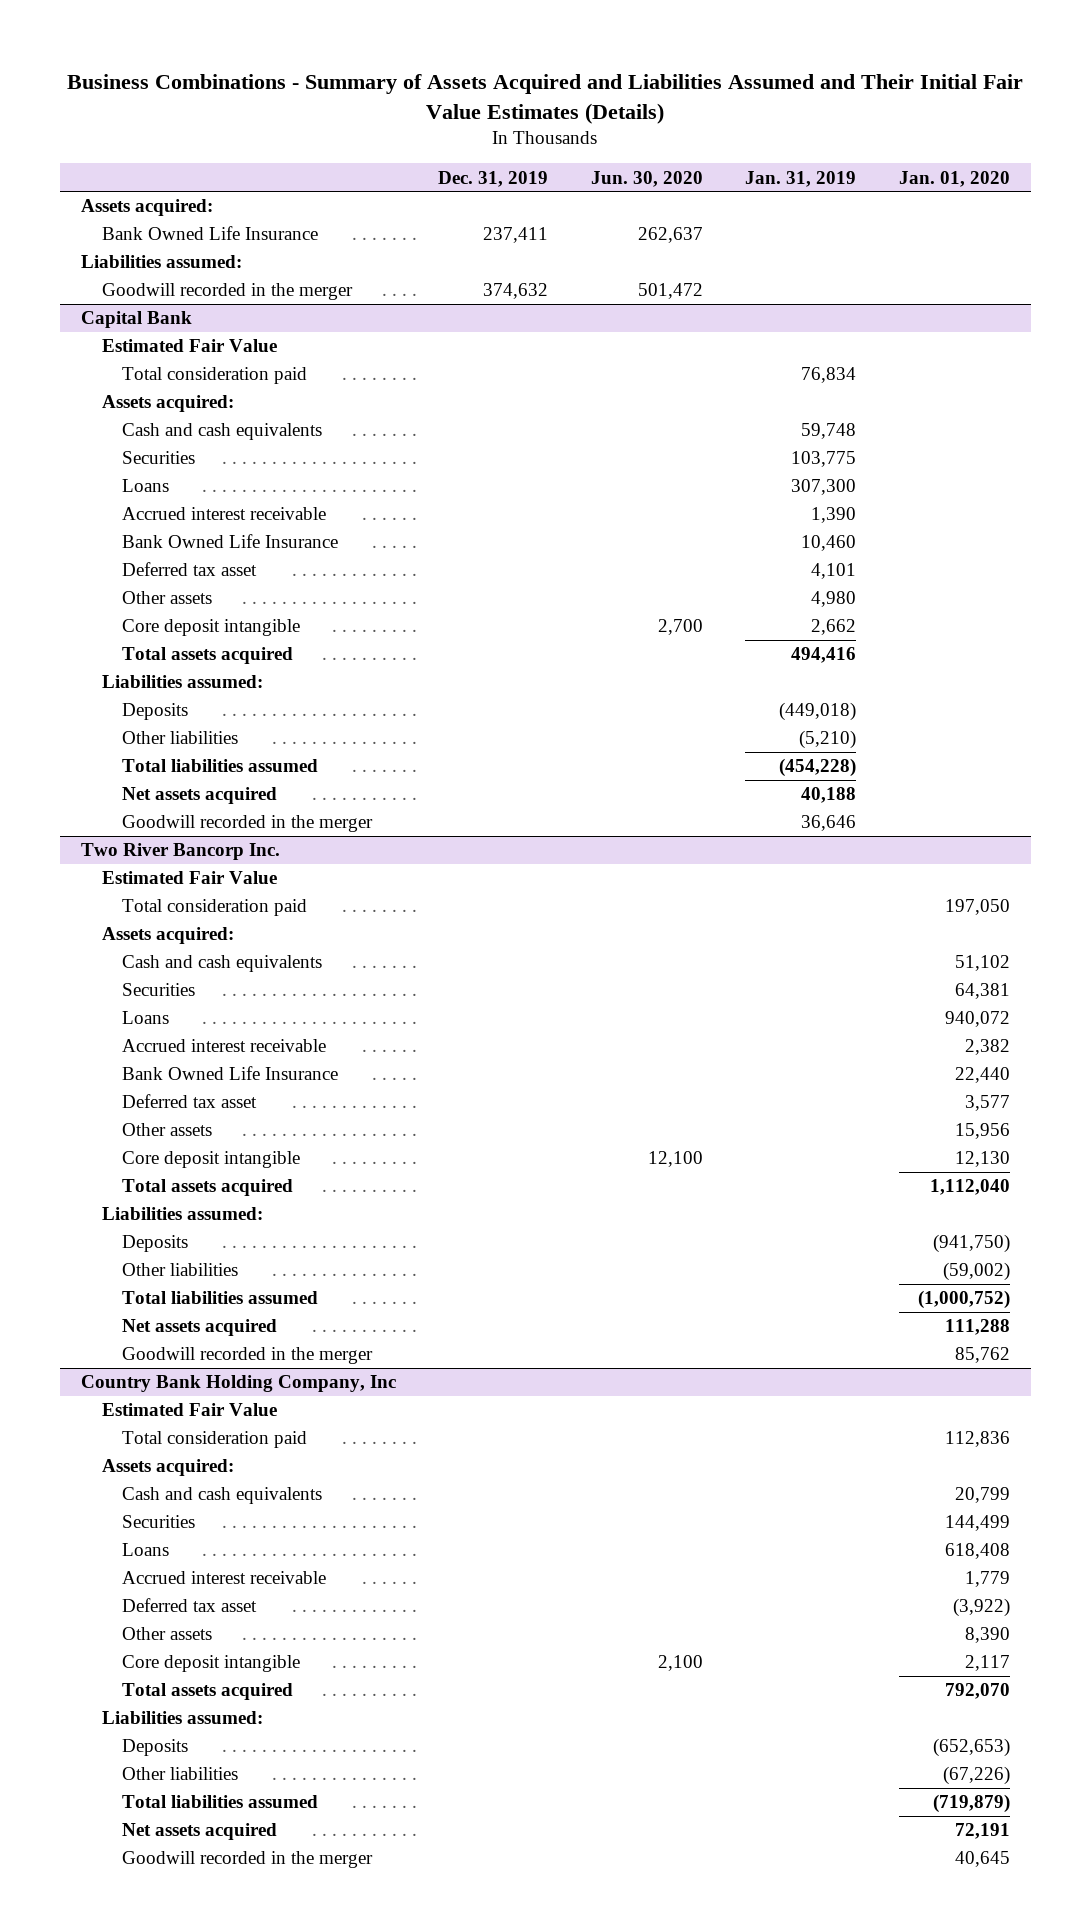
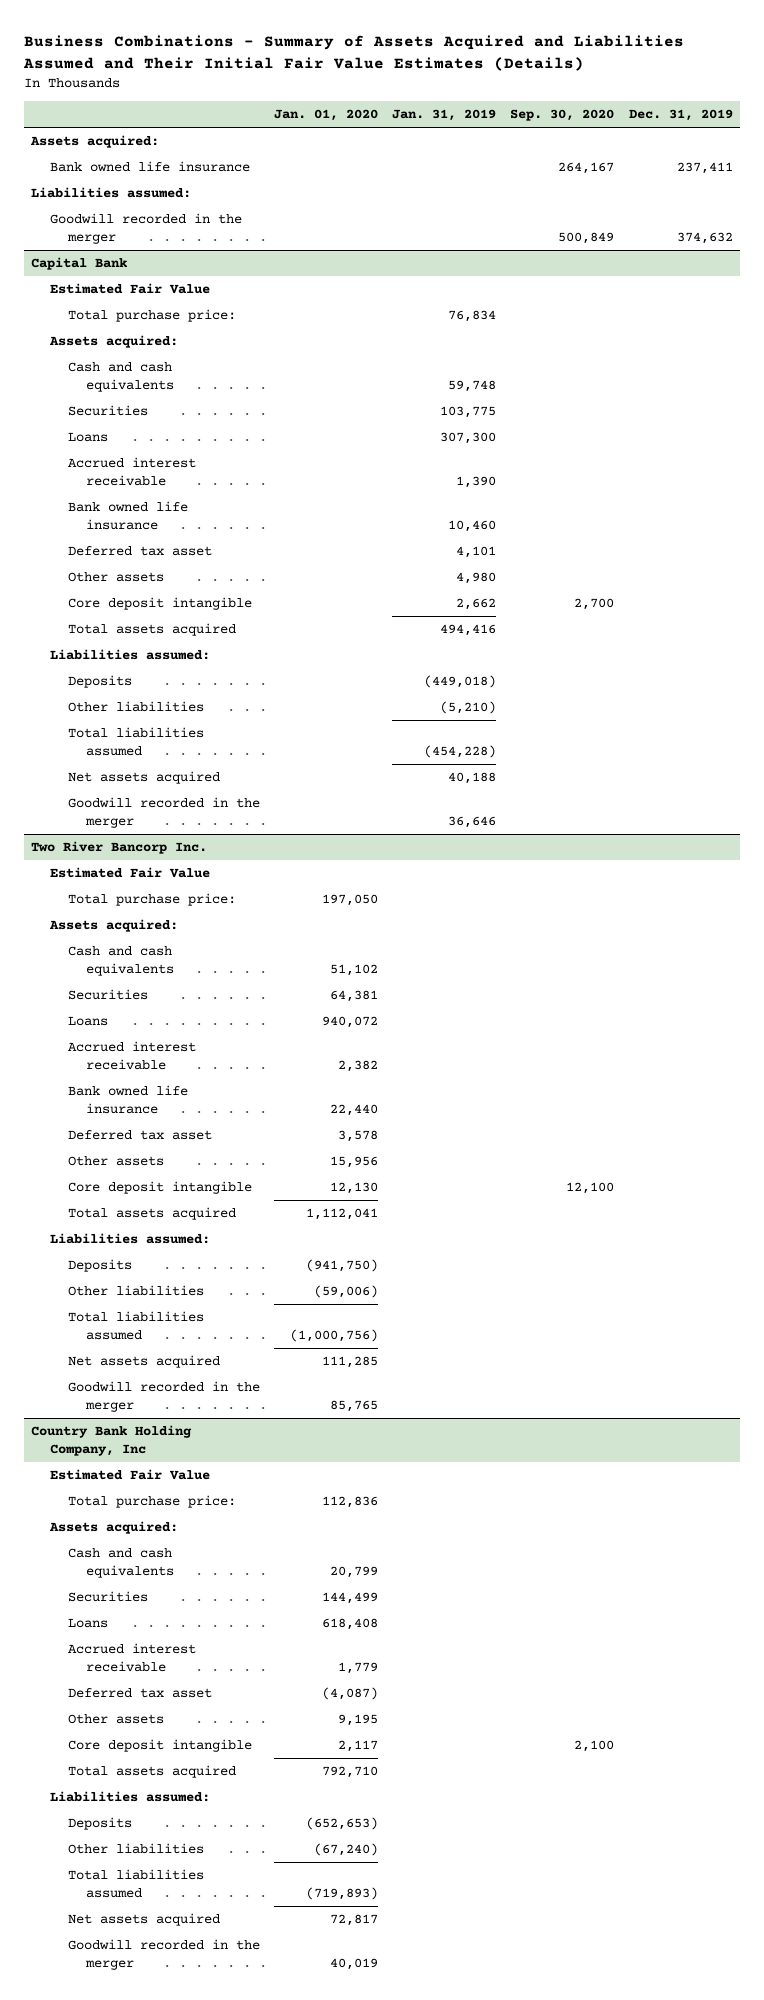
[590,170,703,187] Jun. 30, 2020 -> none
none -> [510,109,615,122] Sep. 30, 2020
[101,226,318,241] Bank Owned Life Insurance -> [49,161,250,173] Bank owned life insurance
[122,367,308,385] Total consideration paid -> [67,309,236,323] Total purchase price:
[122,534,339,549] Bank Owned Life Insurance -> [67,501,188,531] Bank owned life insurance
[122,899,308,917] Total consideration paid -> [67,893,236,907] Total purchase price:
[122,1066,339,1081] Bank Owned Life Insurance -> [67,1085,188,1115] Bank owned life insurance
[964,1095,1010,1112] 3,577 -> [337,1130,378,1143] 3,578
[929,1179,1010,1196] 1,112,040 -> [305,1208,378,1221] 1,112,041
[942,1262,1010,1282] (59,002) -> [313,1285,378,1299] (59,006)
[917,1290,1010,1310] (1,000,752) -> [289,1329,378,1343] (1,000,756)
[944,1319,1010,1336] 111,288 -> [321,1356,378,1369] 111,285
[954,1347,1010,1364] 85,762 -> [329,1400,378,1413] 85,765
[122,1431,308,1449] Total consideration paid -> [67,1495,236,1509] Total purchase price:
[952,1598,1010,1618] (3,922) -> [321,1687,378,1701] (4,087)
[964,1627,1010,1644] 8,390 -> [337,1714,378,1727] 9,195
[944,1683,1010,1700] 792,070 -> [321,1766,378,1779] 792,710
[942,1766,1010,1786] (67,226) -> [313,1843,378,1857] (67,240)
[932,1794,1010,1814] (719,879) -> [305,1887,378,1901] (719,893)
[954,1823,1010,1840] 72,191 -> [329,1914,378,1927] 72,817
[954,1851,1010,1868] 40,645 -> [329,1958,378,1971] 40,019

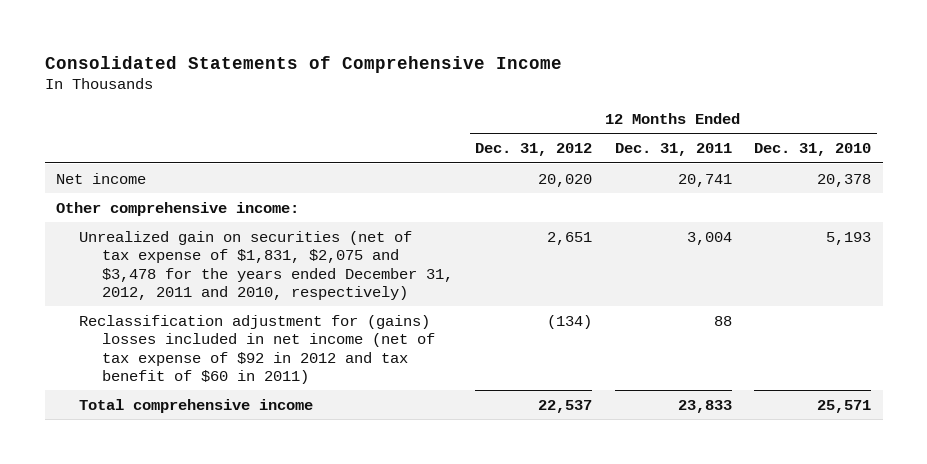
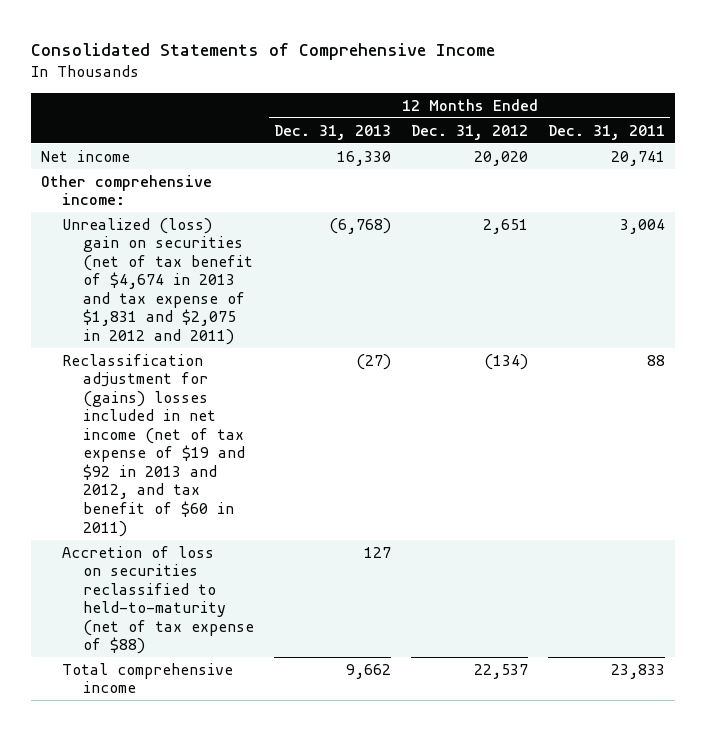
[754,143,872,157] Dec. 31, 2010 -> none
none -> [273,124,391,140] Dec. 31, 2013
[78,230,453,301] Unrealized gain on securities (net of tax expense of $1,831, $2,075 and $3,478 for the years ended December 31, 2012, 2011 and 2010, respectively) -> [62,217,253,345] Unrealized (loss) gain on securities (net of tax benefit of $4,674 in 2013 and tax expense of $1,831 and $2,075 in 2012 and 2011)
[78,314,435,385] Reclassification adjustment for (gains) losses included in net income (net of tax expense of $92 in 2012 and tax benefit of $60 in 2011) -> [62,353,245,537] Reclassification adjustment for (gains) losses included in net income (net of tax expense of $19 and $92 in 2013 and 2012, and tax benefit of $60 in 2011)
none -> [62,545,254,655] Accretion of loss on securities reclassified to held-to-maturity (net of tax expense of $88)

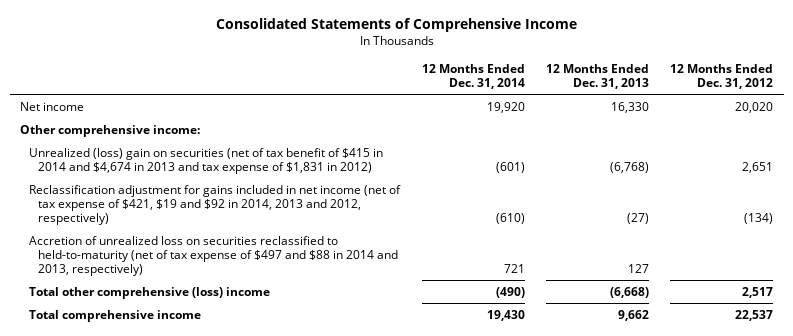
[548,124,666,140] Dec. 31, 2011 -> none
none -> [421,63,525,89] 12 Months Ended Dec. 31, 2014
[62,217,253,345] Unrealized (loss) gain on securities (net of tax benefit of $4,674 in 2013 and tax expense of $1,831 and $2,075 in 2012 and 2011) -> [29,147,384,175] Unrealized (loss) gain on securities (net of tax benefit of $415 in 2014 and $4,674 in 2013 and tax expense of $1,831 in 2012)
[62,353,245,537] Reclassification adjustment for (gains) losses included in net income (net of tax expense of $19 and $92 in 2013 and 2012, and tax benefit of $60 in 2011) -> [29,184,402,226] Reclassification adjustment for gains included in net income (net of tax expense of $421, $19 and $92 in 2014, 2013 and 2012, respectively)
[62,545,254,655] Accretion of loss on securities reclassified to held-to-maturity (net of tax expense of $88) -> [29,235,399,277] Accretion of unrealized loss on securities reclassified to held-to-maturity (net of tax expense of $497 and $88 in 2014 and 2013, respectively)
none -> [29,286,271,299] Total other comprehensive (loss) income

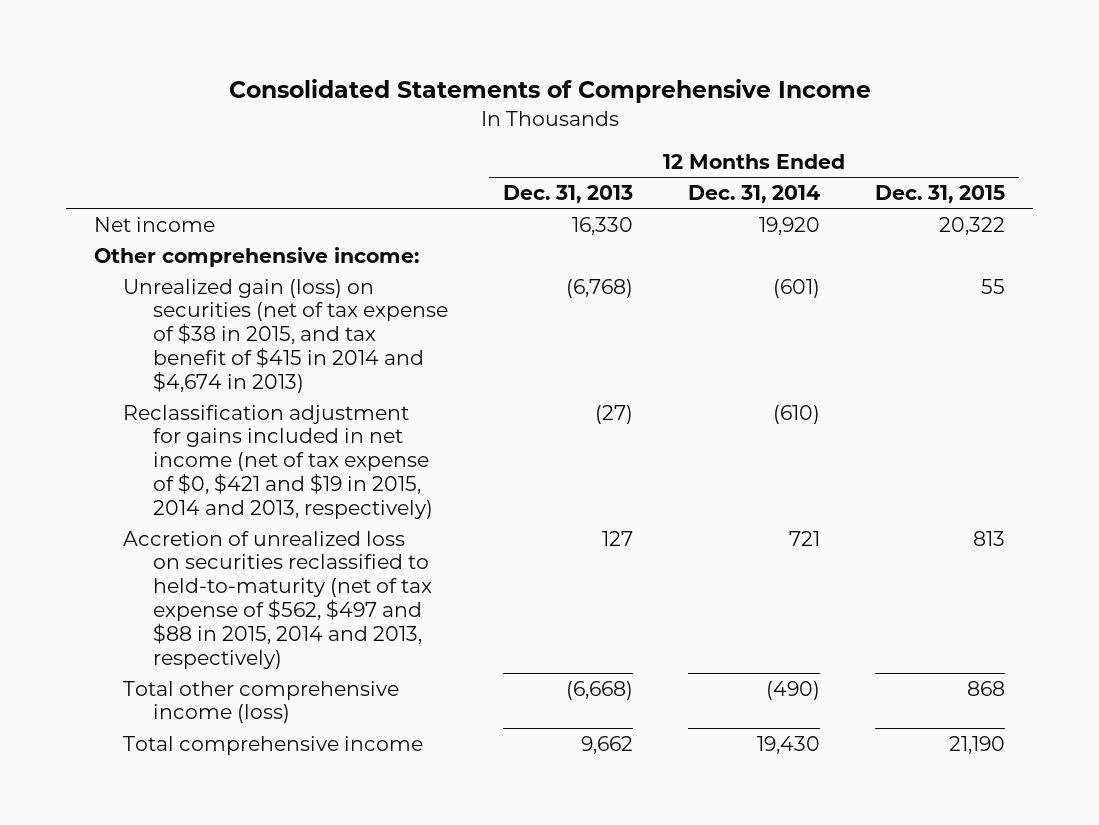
[670,63,774,89] 12 Months Ended Dec. 31, 2012 -> none
none -> [875,184,1006,203] Dec. 31, 2015
[29,147,384,175] Unrealized (loss) gain on securities (net of tax benefit of $415 in 2014 and $4,674 in 2013 and tax expense of $1,831 in 2012) -> [123,278,448,394] Unrealized gain (loss) on securities (net of tax expense of $38 in 2015, and tax benefit of $415 in 2014 and $4,674 in 2013)
[29,184,402,226] Reclassification adjustment for gains included in net income (net of tax expense of $421, $19 and $92 in 2014, 2013 and 2012, respectively) -> [123,404,433,520] Reclassification adjustment for gains included in net income (net of tax expense of $0, $421 and $19 in 2015, 2014 and 2013, respectively)
[29,235,399,277] Accretion of unrealized loss on securities reclassified to held-to-maturity (net of tax expense of $497 and $88 in 2014 and 2013, respectively) -> [123,530,432,669] Accretion of unrealized loss on securities reclassified to held-to-maturity (net of tax expense of $562, $497 and $88 in 2015, 2014 and 2013, respectively)
[29,286,271,299] Total other comprehensive (loss) income -> [123,680,400,724] Total other comprehensive income (loss)

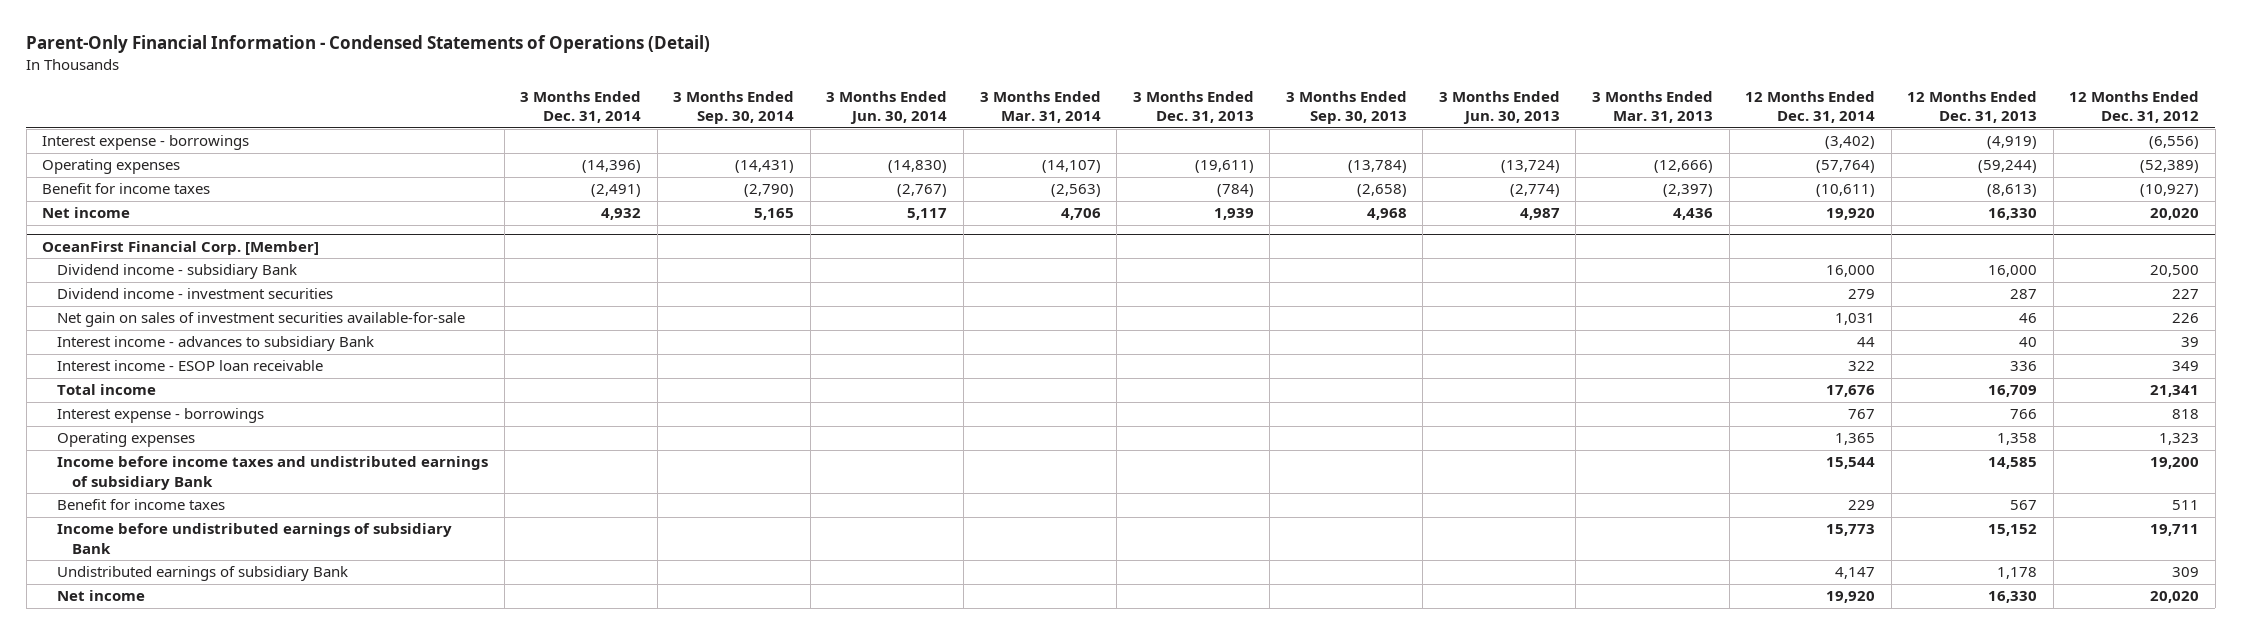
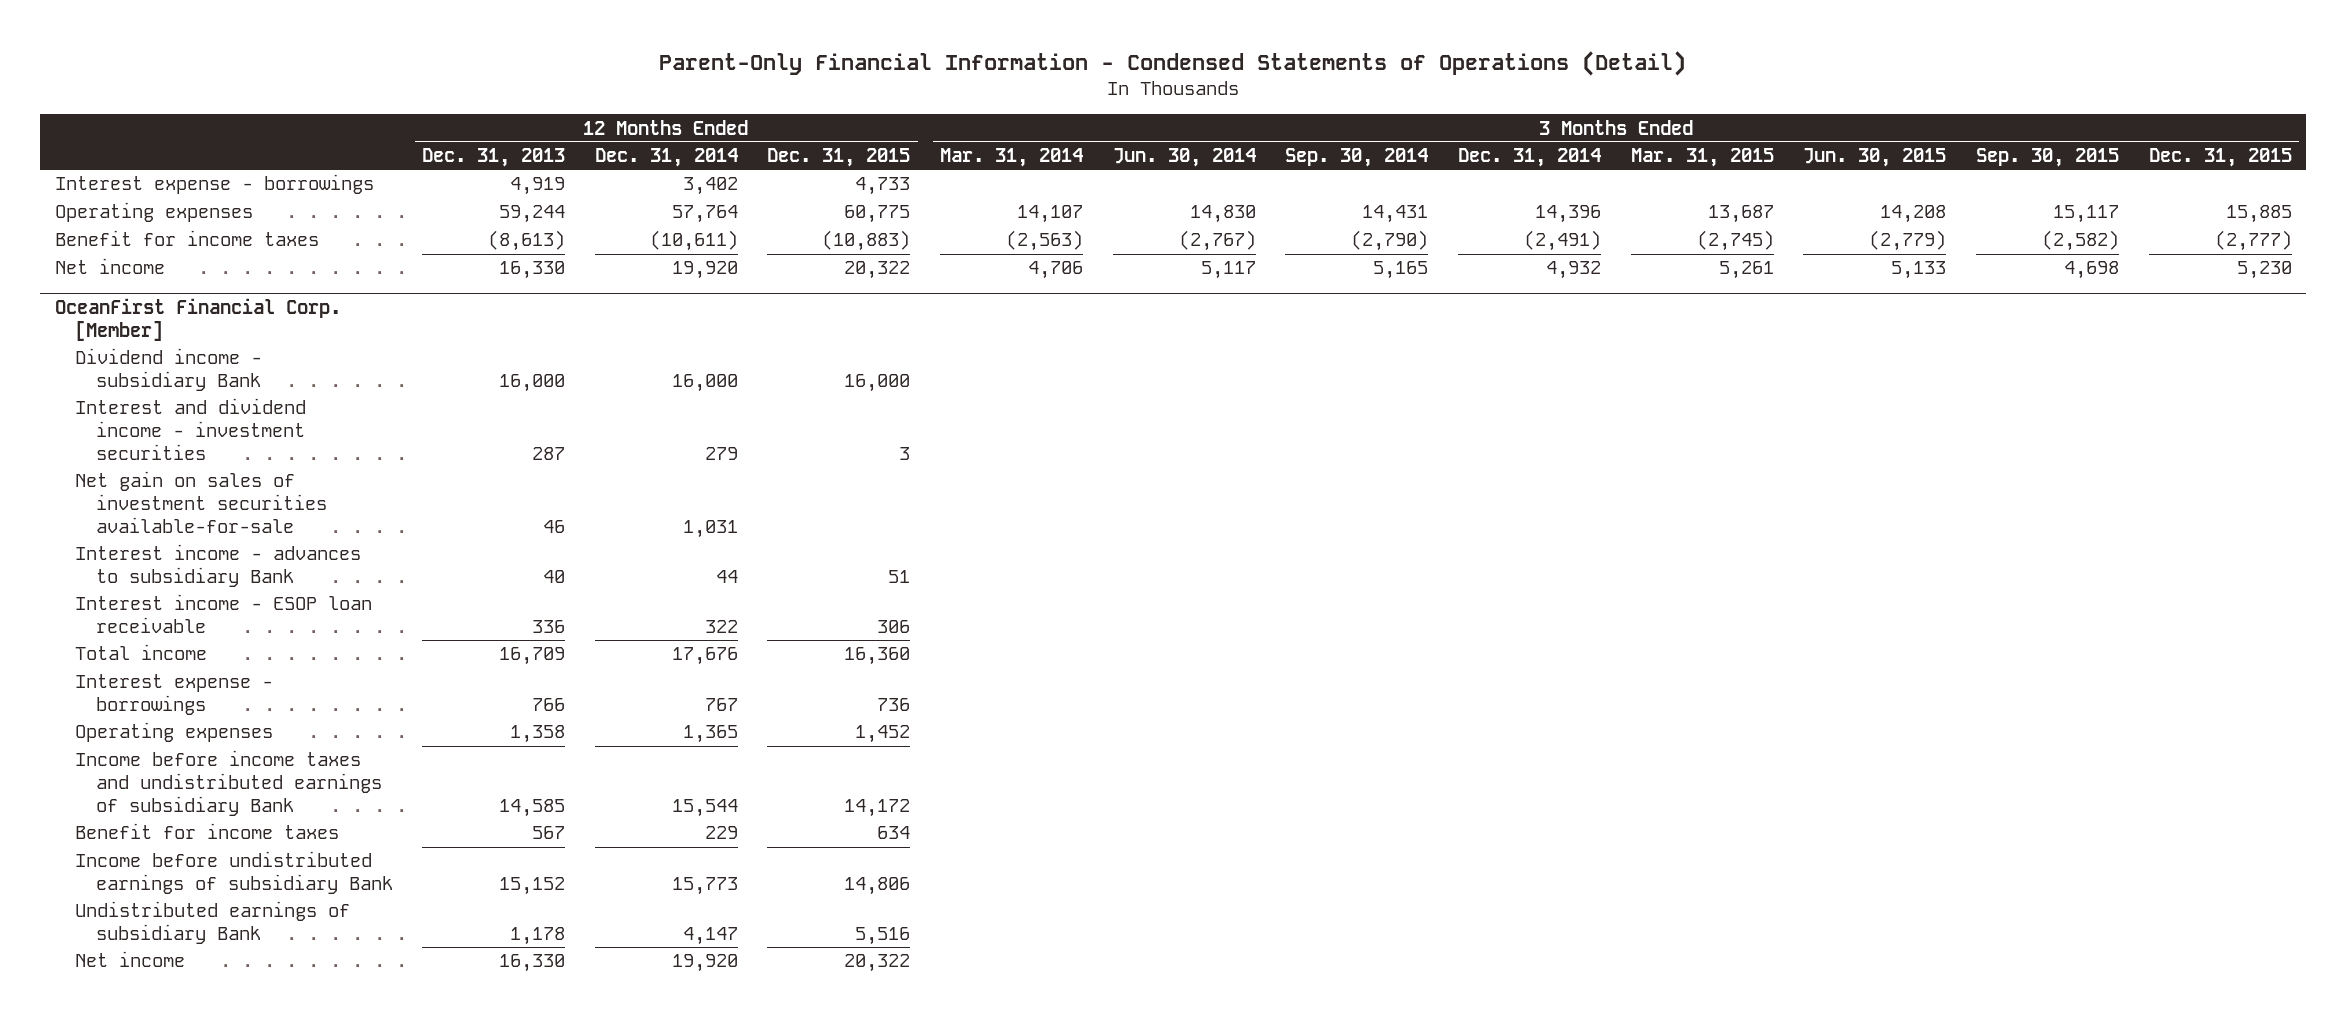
[1132,90,1254,124] 3 Months Ended Dec. 31, 2013 -> none
[1285,90,1407,125] 3 Months Ended Sep. 30, 2013 -> none
[1438,90,1560,125] 3 Months Ended Jun. 30, 2013 -> none
[1591,90,1713,124] 3 Months Ended Mar. 31, 2013 -> none
[2069,90,2200,124] 12 Months Ended Dec. 31, 2012 -> none
none -> [767,148,911,168] Dec. 31, 2015
none -> [1630,148,1774,168] Mar. 31, 2015
none -> [1803,148,1947,168] Jun. 30, 2015
none -> [1975,148,2119,168] Sep. 30, 2015
none -> [2148,148,2292,168] Dec. 31, 2015
[1825,136,1876,150] (3,402) -> [682,177,738,196] 3,402
[1987,136,2038,150] (4,919) -> [510,177,566,196] 4,919
[582,160,642,174] (14,396) -> [1535,205,1602,224] 14,396
[735,160,795,174] (14,431) -> [1362,205,1429,224] 14,431
[888,160,948,174] (14,830) -> [1189,205,1256,224] 14,830
[1041,160,1101,174] (14,107) -> [1017,205,1084,224] 14,107
[1816,160,1876,174] (57,764) -> [671,205,738,224] 57,764
[1978,160,2038,174] (59,244) -> [499,205,566,224] 59,244
[57,288,334,300] Dividend income - investment securities -> [75,398,307,461] Interest and dividend income - investment securities

